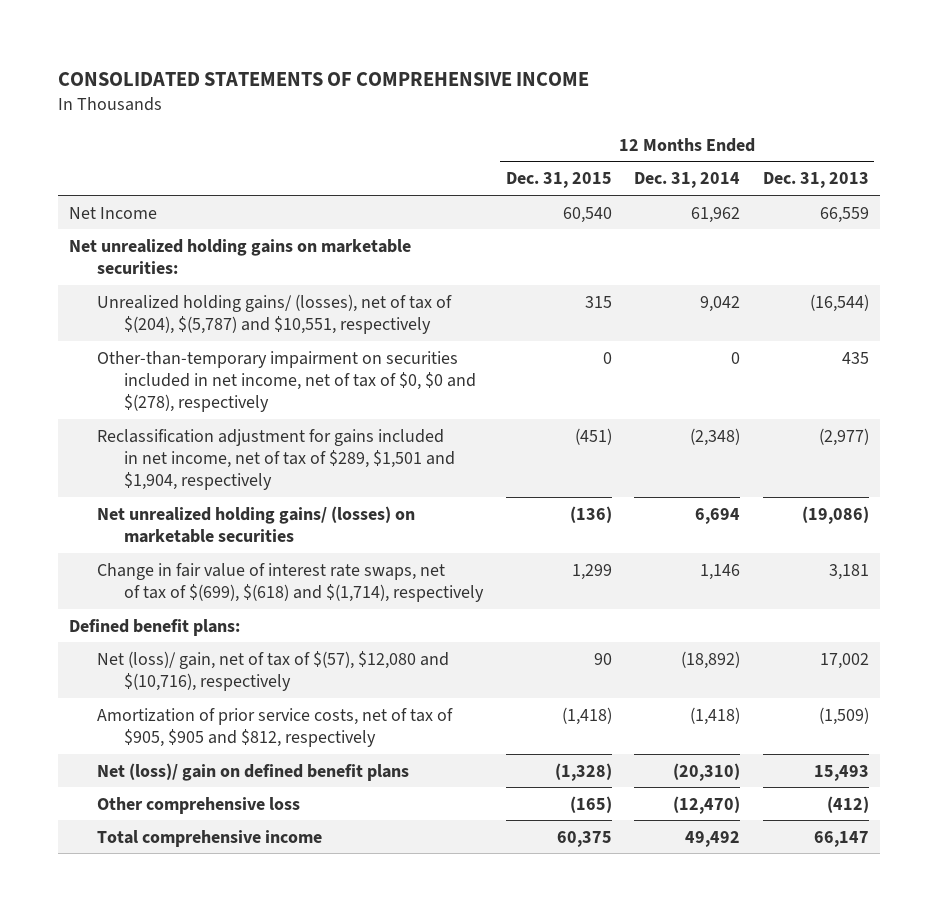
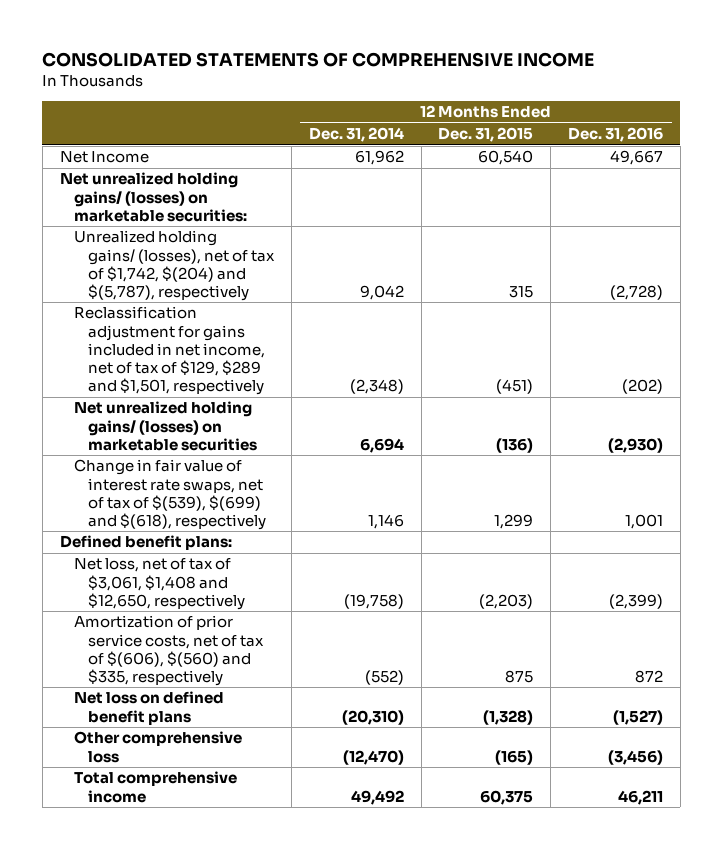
[762,172,869,189] Dec. 31, 2013 -> none
none -> [568,127,664,143] Dec. 31, 2016
[96,350,477,413] Other-than-temporary impairment on securities included in net income, net of tax of $0, $0 and $(278), respectively -> none
[69,238,412,275] Net unrealized holding gains on marketable securities: -> [59,172,248,222] Net unrealized holding gains/ (losses) on marketable securities:
[96,293,452,335] Unrealized holding gains/ (losses), net of tax of $(204), $(5,787) and $10,551, respectively -> [74,230,276,302] Unrealized holding gains/ (losses), net of tax of $1,742, $(204) and $(5,787), respectively
[96,428,456,491] Reclassification adjustment for gains included in net income, net of tax of $289, $1,501 and $1,904, respectively -> [74,306,266,396] Reclassification adjustment for gains included in net income, net of tax of $129, $289 and $1,501, respectively
[96,562,485,603] Change in fair value of interest rate swaps, net of tax of $(699), $(618) and $(1,714), respectively -> [74,459,267,531] Change in fair value of interest rate swaps, net of tax of $(539), $(699) and $(618), respectively
[96,650,449,692] Net (loss)/ gain, net of tax of $(57), $12,080 and $(10,716), respectively -> [74,558,246,610] Net loss, net of tax of $3,061, $1,408 and $12,650, respectively
[593,652,612,665] 90 -> [479,593,534,609] (2,203)
[681,650,741,669] (18,892) -> [343,593,404,609] (19,758)
[96,707,453,748] Amortization of prior service costs, net of tax of $905, $905 and $812, respectively -> [74,615,265,687] Amortization of prior service costs, net of tax of $(606), $(560) and $335, respectively
[561,706,612,725] (1,418) -> [505,670,534,684] 875
[690,706,741,725] (1,418) -> [364,670,404,686] (552)
[96,762,409,781] Net (loss)/ gain on defined benefit plans -> [74,691,225,725] Net loss on defined benefit plans

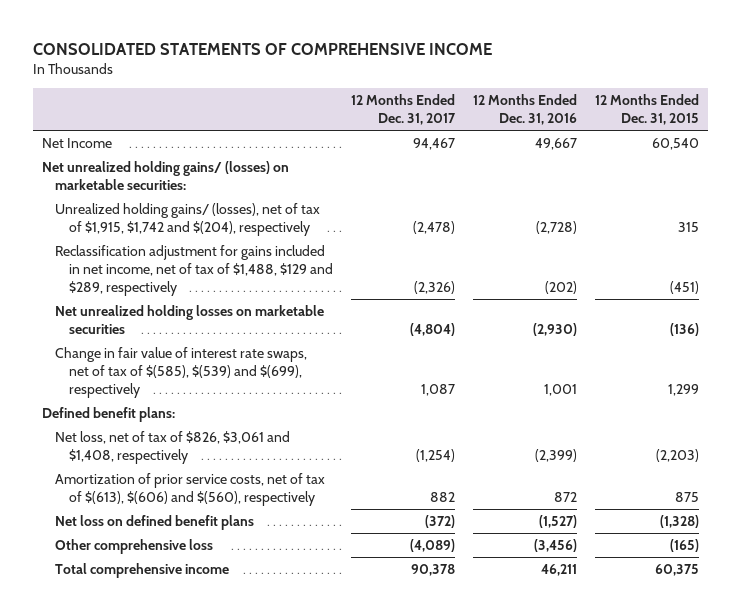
[308,127,404,143] Dec. 31, 2014 -> none
none -> [351,94,457,126] 12 Months Ended Dec. 31, 2017
[74,230,276,302] Unrealized holding gains/ (losses), net of tax of $1,742, $(204) and $(5,787), respectively -> [55,203,321,237] Unrealized holding gains/ (losses), net of tax of $1,915, $1,742 and $(204), respectively
[74,306,266,396] Reclassification adjustment for gains included in net income, net of tax of $129, $289 and $1,501, respectively -> [55,245,334,296] Reclassification adjustment for gains included in net income, net of tax of $1,488, $129 and $289, respectively
[74,401,258,451] Net unrealized holding gains/ (losses) on marketable securities -> [55,305,325,335] Net unrealized holding losses on marketable securities
[74,459,267,531] Change in fair value of interest rate swaps, net of tax of $(539), $(699) and $(618), respectively -> [55,347,308,398] Change in fair value of interest rate swaps, net of tax of $(585), $(539) and $(699), respectively
[74,558,246,610] Net loss, net of tax of $3,061, $1,408 and $12,650, respectively -> [55,431,291,465] Net loss, net of tax of $826, $3,061 and $1,408, respectively
[74,615,265,687] Amortization of prior service costs, net of tax of $(606), $(560) and $335, respectively -> [55,473,326,507] Amortization of prior service costs, net of tax of $(613), $(606) and $(560), respectively

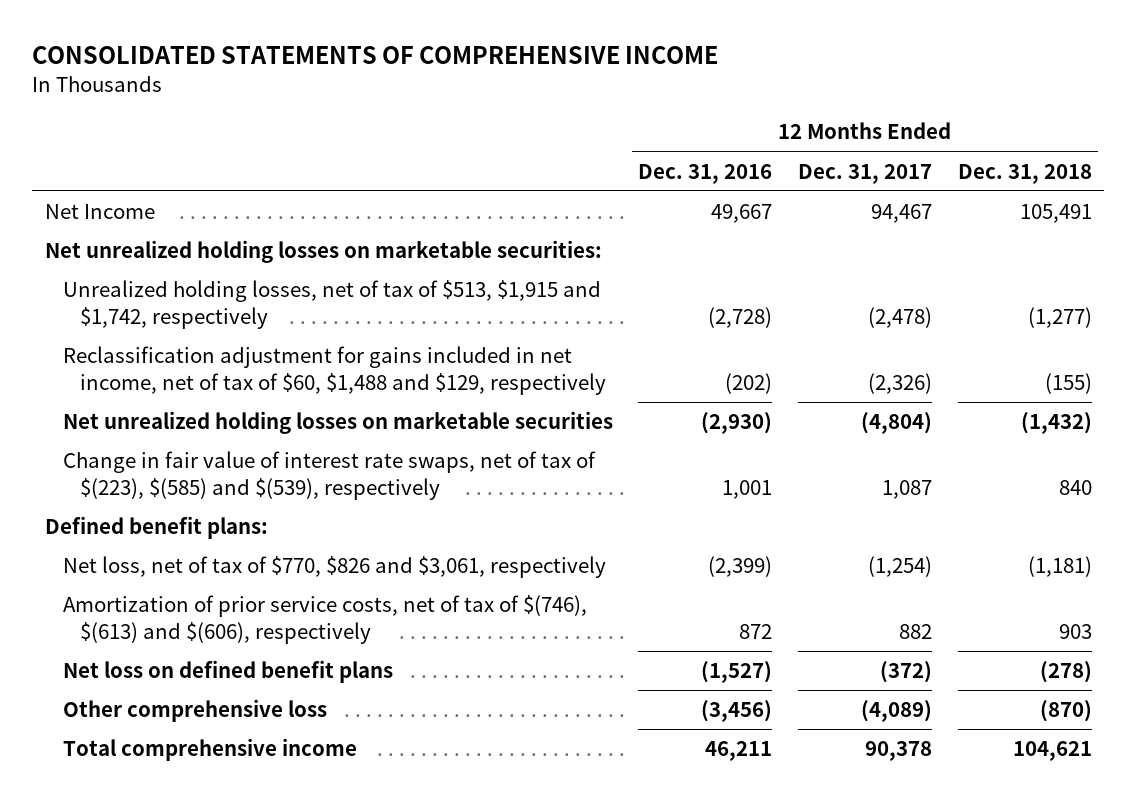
[594,94,699,126] 12 Months Ended Dec. 31, 2015 -> none
none -> [957,163,1092,184] Dec. 31, 2018
[41,161,289,191] Net unrealized holding gains/ (losses) on marketable securities: -> [45,240,603,264] Net unrealized holding losses on marketable securities:
[55,203,321,237] Unrealized holding gains/ (losses), net of tax of $1,915, $1,742 and $(204), respectively -> [62,280,601,329] Unrealized holding losses, net of tax of $513, $1,915 and $1,742, respectively
[55,245,334,296] Reclassification adjustment for gains included in net income, net of tax of $1,488, $129 and $289, respectively -> [62,346,606,395] Reclassification adjustment for gains included in net income, net of tax of $60, $1,488 and $129, respectively
[55,347,308,398] Change in fair value of interest rate swaps, net of tax of $(585), $(539) and $(699), respectively -> [62,451,596,500] Change in fair value of interest rate swaps, net of tax of $(223), $(585) and $(539), respectively
[55,431,291,465] Net loss, net of tax of $826, $3,061 and $1,408, respectively -> [62,556,606,579] Net loss, net of tax of $770, $826 and $3,061, respectively
[55,473,326,507] Amortization of prior service costs, net of tax of $(613), $(606) and $(560), respectively -> [62,595,587,644] Amortization of prior service costs, net of tax of $(746), $(613) and $(606), respectively

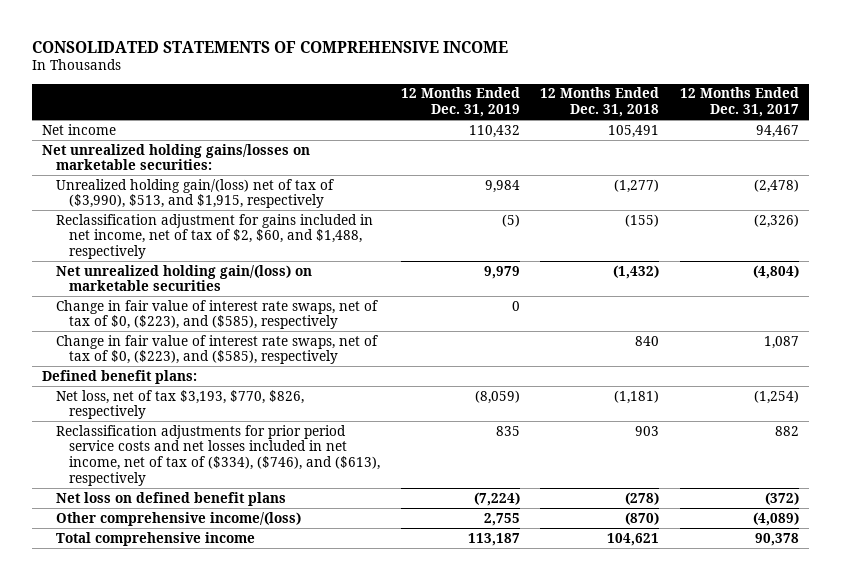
[638,163,773,184] Dec. 31, 2016 -> none
none -> [400,87,520,118] 12 Months Ended Dec. 31, 2019
[45,204,156,220] Net Income -> [42,123,117,135] Net income
[45,240,603,264] Net unrealized holding losses on marketable securities: -> [42,143,311,171] Net unrealized holding gains/losses on marketable securities:
[62,280,601,329] Unrealized holding losses, net of tax of $513, $1,915 and $1,742, respectively -> [55,178,334,209] Unrealized holding gain/(loss) net of tax of ($3,990), $513, and $1,915, respectively
[62,346,606,395] Reclassification adjustment for gains included in net income, net of tax of $60, $1,488 and $129, respectively -> [55,213,373,260] Reclassification adjustment for gains included in net income, net of tax of $2, $60, and $1,488, respectively
[62,411,613,435] Net unrealized holding losses on marketable securities -> [55,264,312,292] Net unrealized holding gain/(loss) on marketable securities
none -> [55,299,378,330] Change in fair value of interest rate swaps, net of tax of $0, ($223), and ($585), respectively
[62,451,596,500] Change in fair value of interest rate swaps, net of tax of $(223), $(585) and $(539), respectively -> [55,334,378,365] Change in fair value of interest rate swaps, net of tax of $0, ($223), and ($585), respectively
[62,556,606,579] Net loss, net of tax of $770, $826 and $3,061, respectively -> [55,389,304,420] Net loss, net of tax $3,193, $770, $826, respectively
[62,595,587,644] Amortization of prior service costs, net of tax of $(746), $(613) and $(606), respectively -> [55,424,380,487] Reclassification adjustments for prior period service costs and net losses included in net income, net of tax of ($334), ($746), and ($613), respectively
[62,699,327,723] Other comprehensive loss -> [55,511,301,526] Other comprehensive income/(loss)

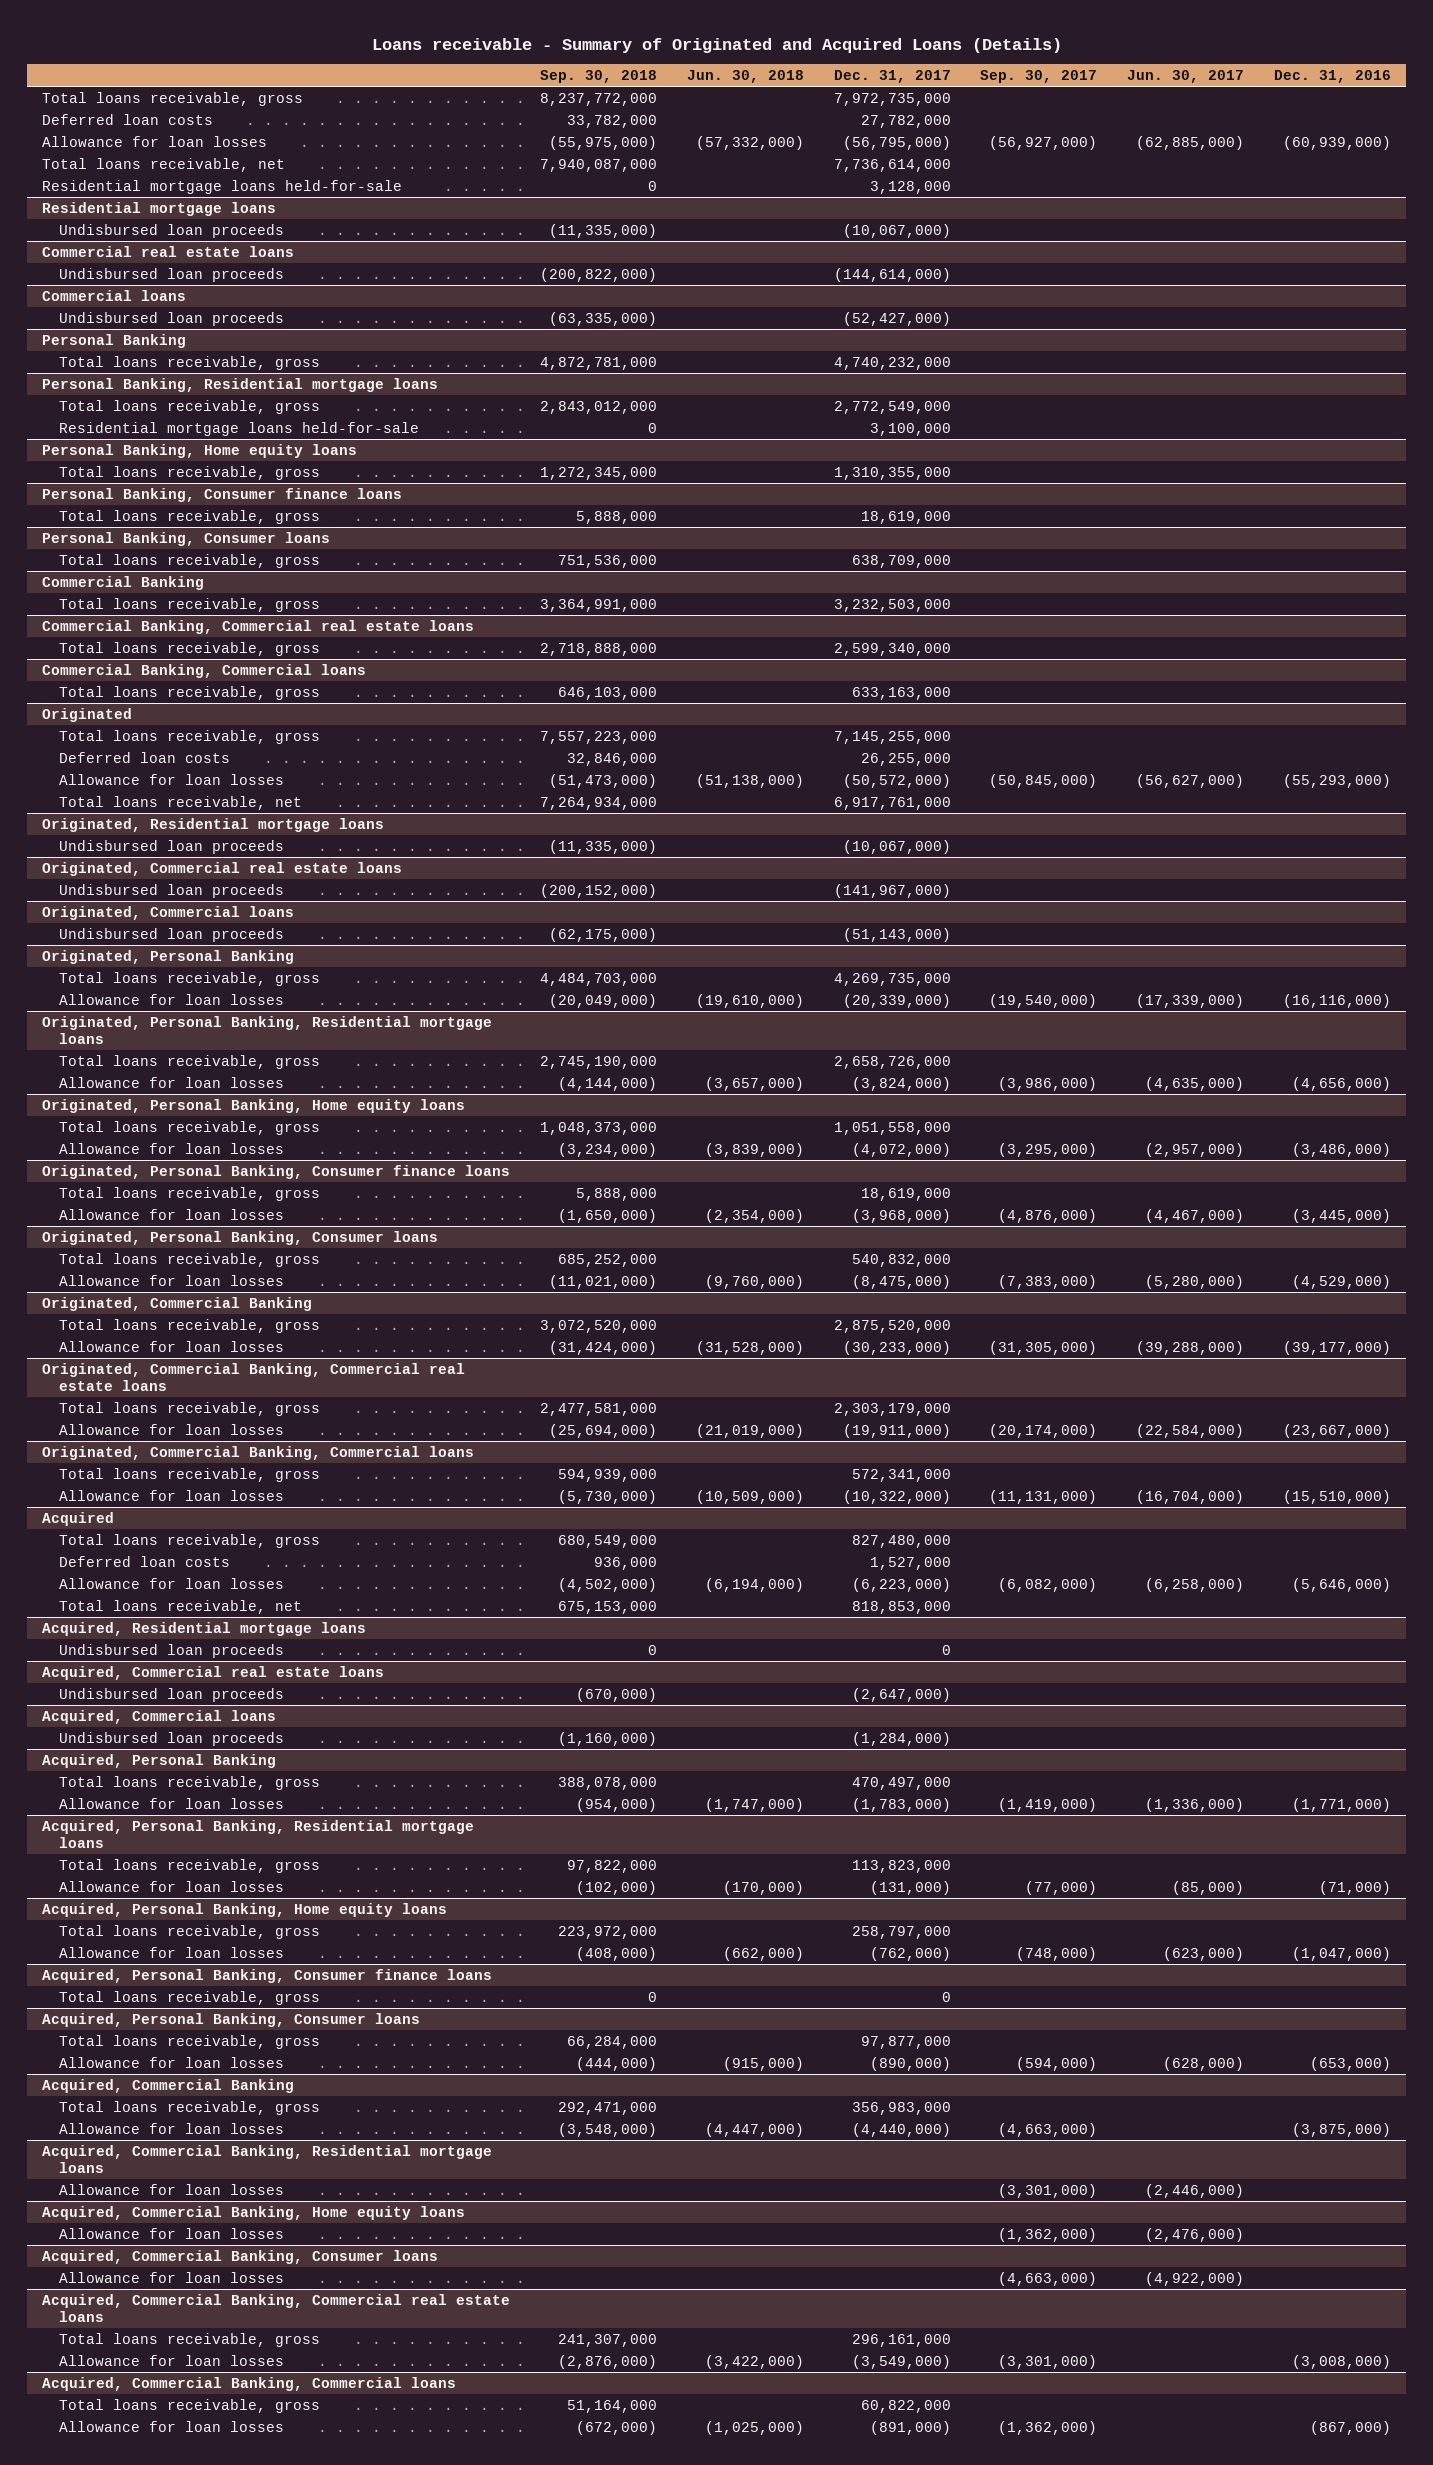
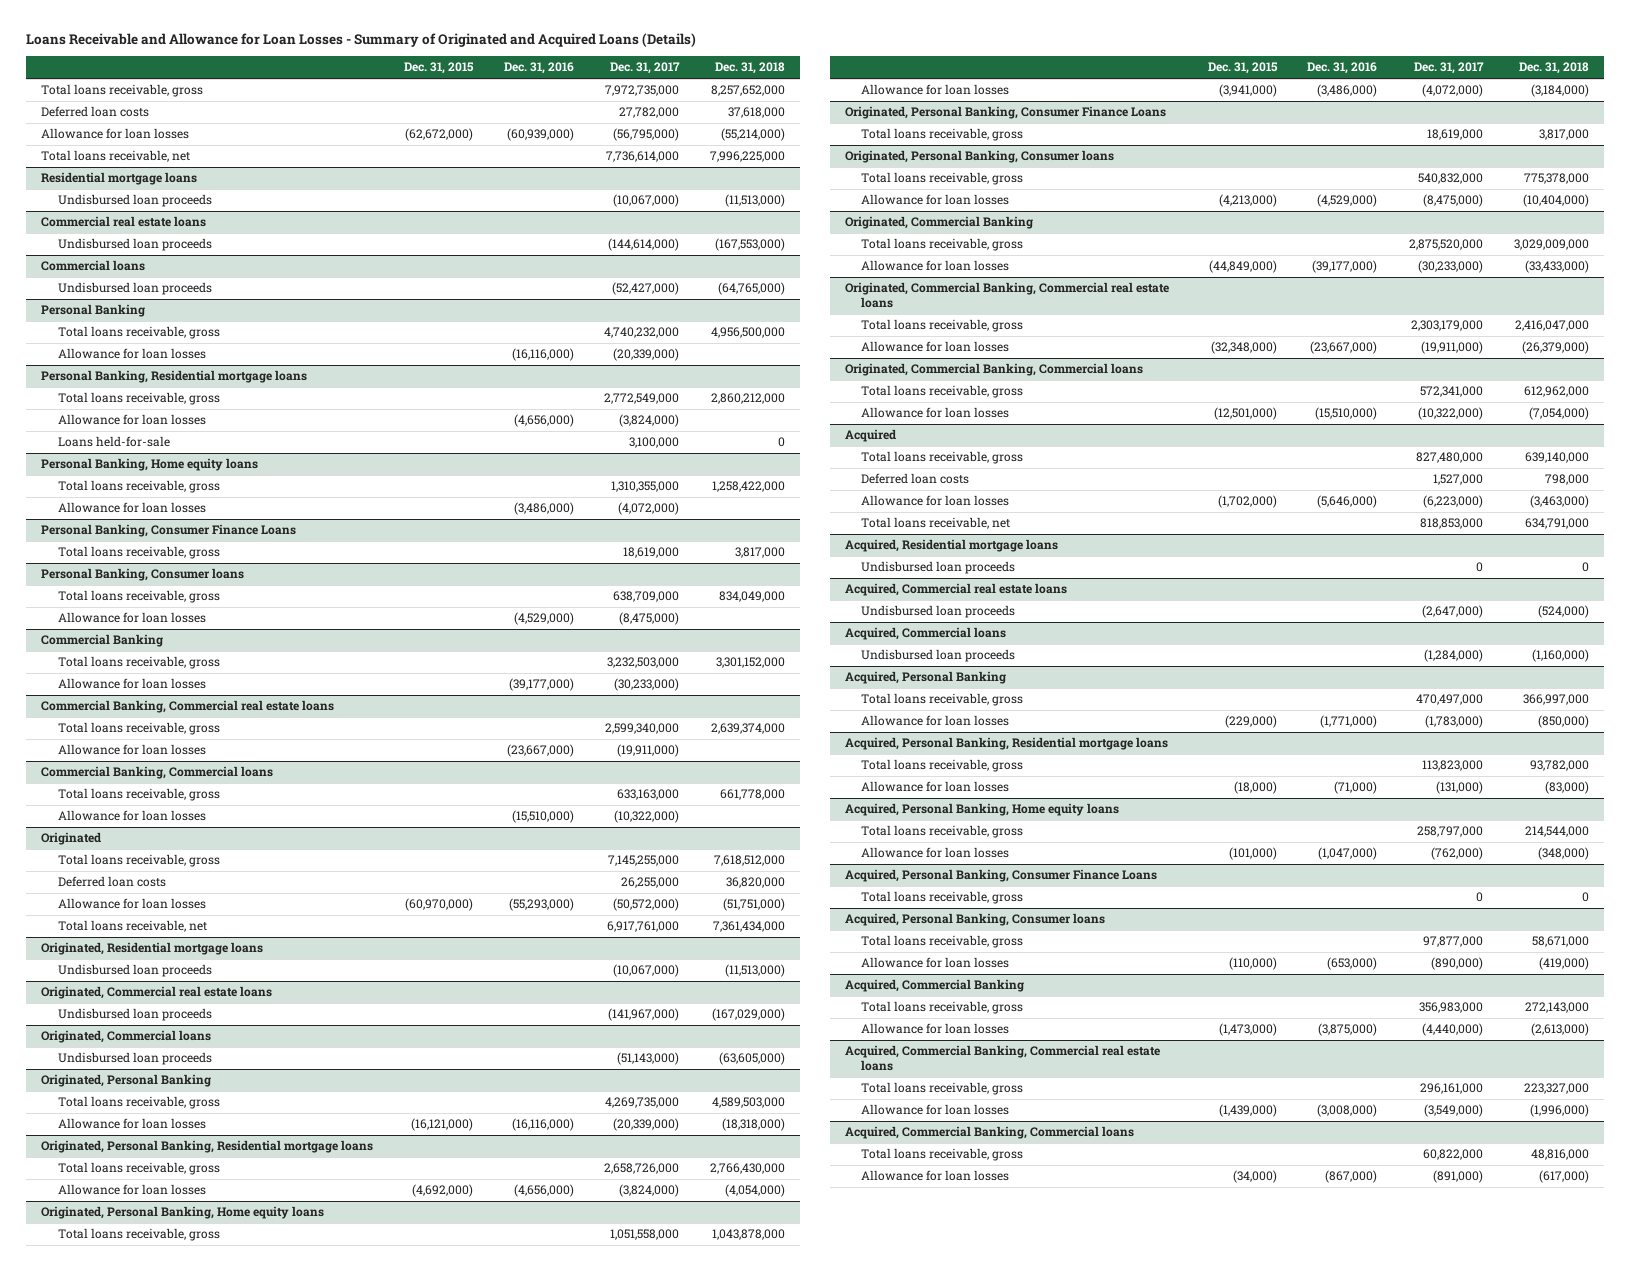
[371,37,1062,53] Loans receivable - Summary of Originated and Acquired Loans (Details) -> [25,33,696,48] Loans Receivable and Allowance for Loan Losses - Summary of Originated and Acquired Loans (Details)
[539,70,657,84] Sep. 30, 2018 -> none
[686,70,804,84] Jun. 30, 2018 -> none
[980,70,1098,84] Sep. 30, 2017 -> none
[1127,70,1245,84] Jun. 30, 2017 -> none
none -> [403,62,474,75] Dec. 31, 2015
none -> [714,62,785,75] Dec. 31, 2018
[42,179,403,194] Residential mortgage loans held-for-sale -> none
none -> [57,348,206,360] Allowance for loan losses
none -> [57,414,206,426] Allowance for loan losses
[58,421,419,436] Residential mortgage loans held-for-sale -> [57,436,170,448] Loans held-for-sale
none -> [57,502,206,514] Allowance for loan losses
[42,487,403,502] Personal Banking, Consumer finance loans -> [41,524,297,538] Personal Banking, Consumer Finance Loans
none -> [57,612,206,624] Allowance for loan losses
none -> [57,678,206,690] Allowance for loan losses
none -> [57,744,206,756] Allowance for loan losses
none -> [57,810,206,822] Allowance for loan losses
[42,1164,511,1179] Originated, Personal Banking, Consumer finance loans -> [845,106,1167,120] Originated, Personal Banking, Consumer Finance Loans
[58,1208,284,1220] Allowance for loan losses -> none
[42,1968,493,1983] Acquired, Personal Banking, Consumer finance loans -> [845,869,1158,883] Acquired, Personal Banking, Consumer Finance Loans
[42,2144,493,2174] Acquired, Commercial Banking, Residential mortgage loans -> none
[58,2183,284,2195] Allowance for loan losses -> none
[42,2205,466,2220] Acquired, Commercial Banking, Home equity loans -> none
[58,2227,284,2239] Allowance for loan losses -> none
[42,2249,439,2264] Acquired, Commercial Banking, Consumer loans -> none
[58,2271,284,2283] Allowance for loan losses -> none

